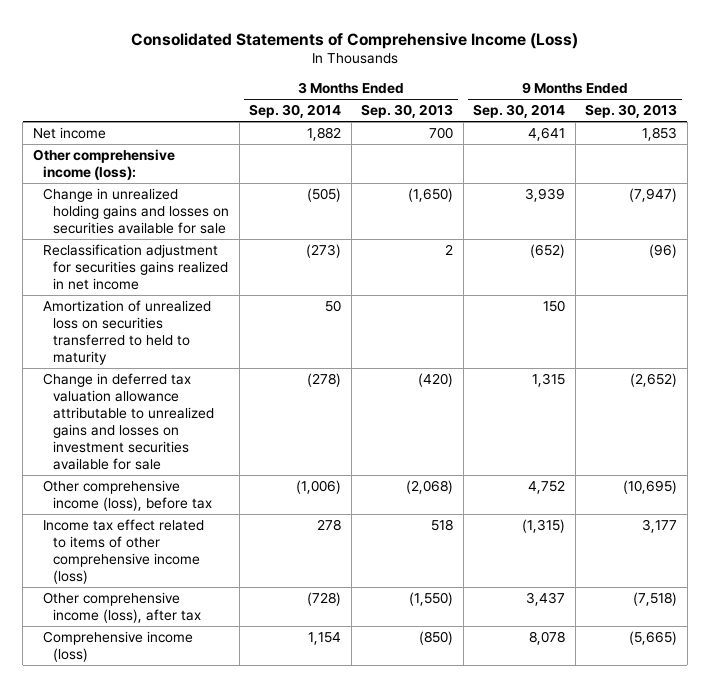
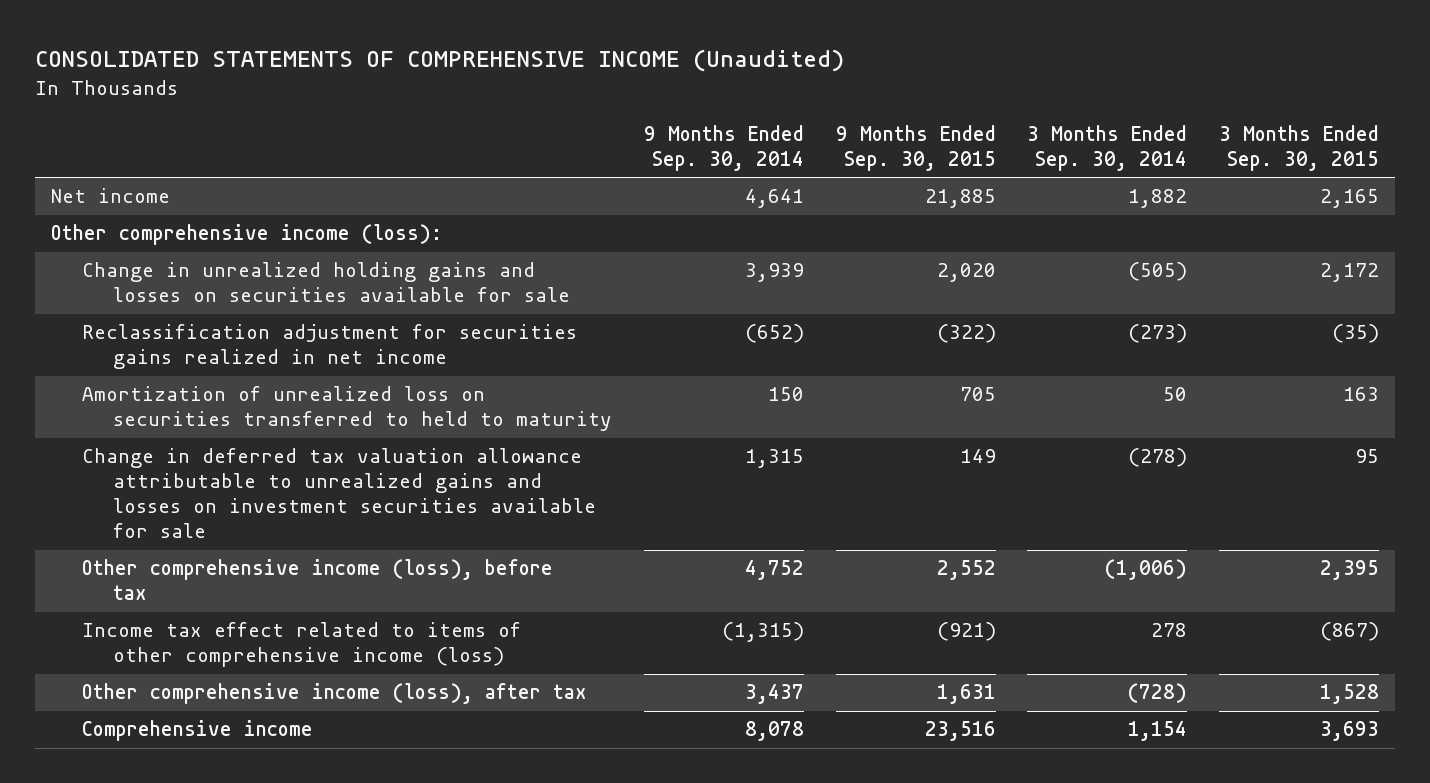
[131,32,579,49] Consolidated Statements of Comprehensive Income (Loss) -> [35,49,845,73] CONSOLIDATED STATEMENTS OF COMPREHENSIVE INCOME (Unaudited)
[361,104,454,119] Sep. 30, 2013 -> none
[585,104,678,119] Sep. 30, 2013 -> none
none -> [835,124,996,171] 9 Months Ended Sep. 30, 2015
none -> [1219,124,1380,171] 3 Months Ended Sep. 30, 2015
[43,630,194,662] Comprehensive income (loss) -> [82,720,314,742] Comprehensive income

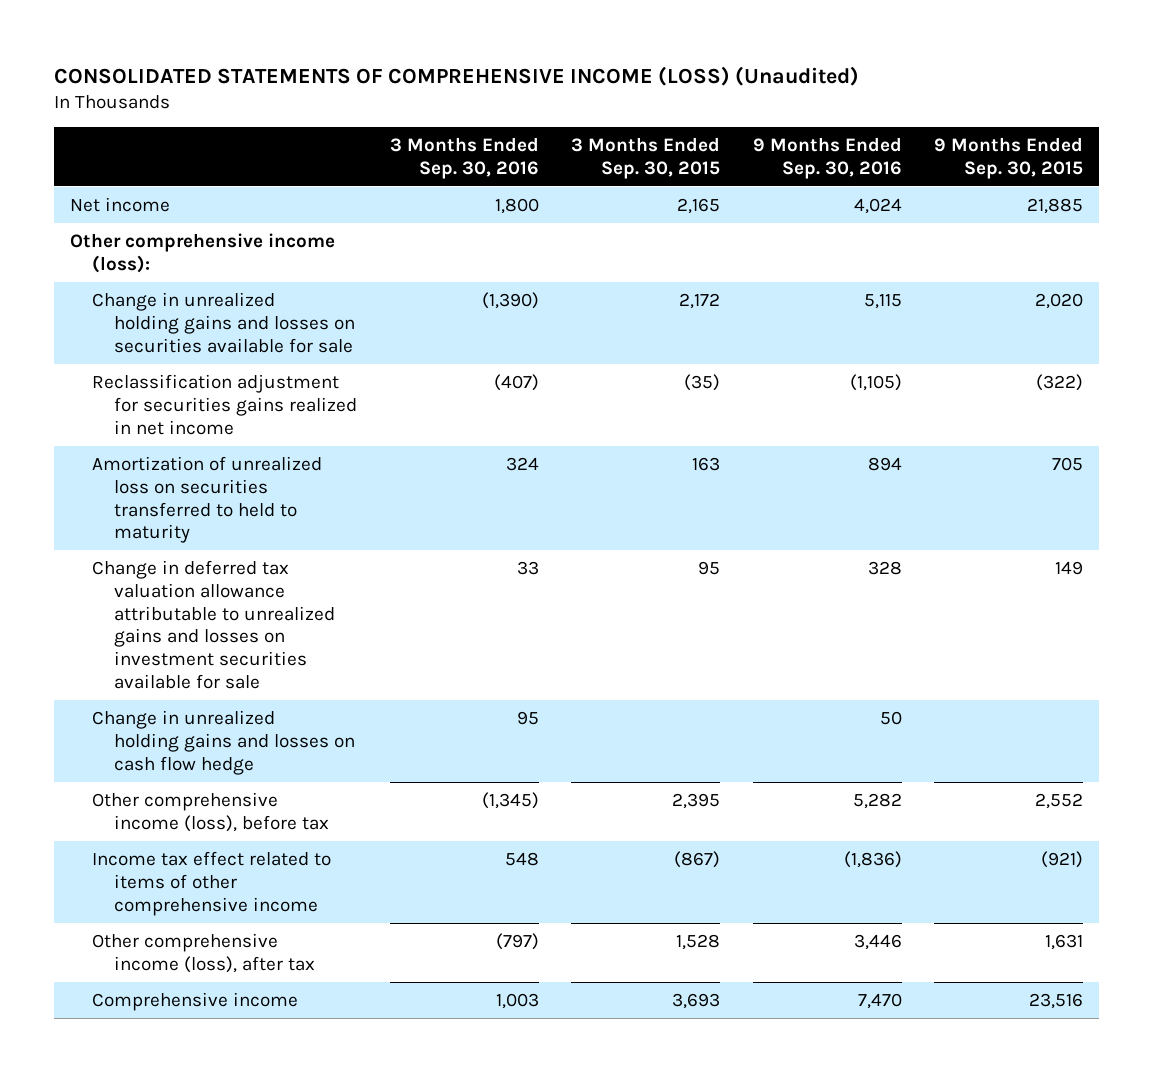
[35,49,845,73] CONSOLIDATED STATEMENTS OF COMPREHENSIVE INCOME (Unaudited) -> [53,65,859,86] CONSOLIDATED STATEMENTS OF COMPREHENSIVE INCOME (LOSS) (Unaudited)
[643,124,804,171] 9 Months Ended Sep. 30, 2014 -> none
[1027,124,1188,171] 3 Months Ended Sep. 30, 2014 -> none
none -> [389,136,539,179] 3 Months Ended Sep. 30, 2016
none -> [752,136,902,179] 9 Months Ended Sep. 30, 2016
none -> [92,709,356,775] Change in unrealized holding gains and losses on cash flow hedge
[82,622,522,668] Income tax effect related to items of other comprehensive income (loss) -> [92,850,332,916] Income tax effect related to items of other comprehensive income

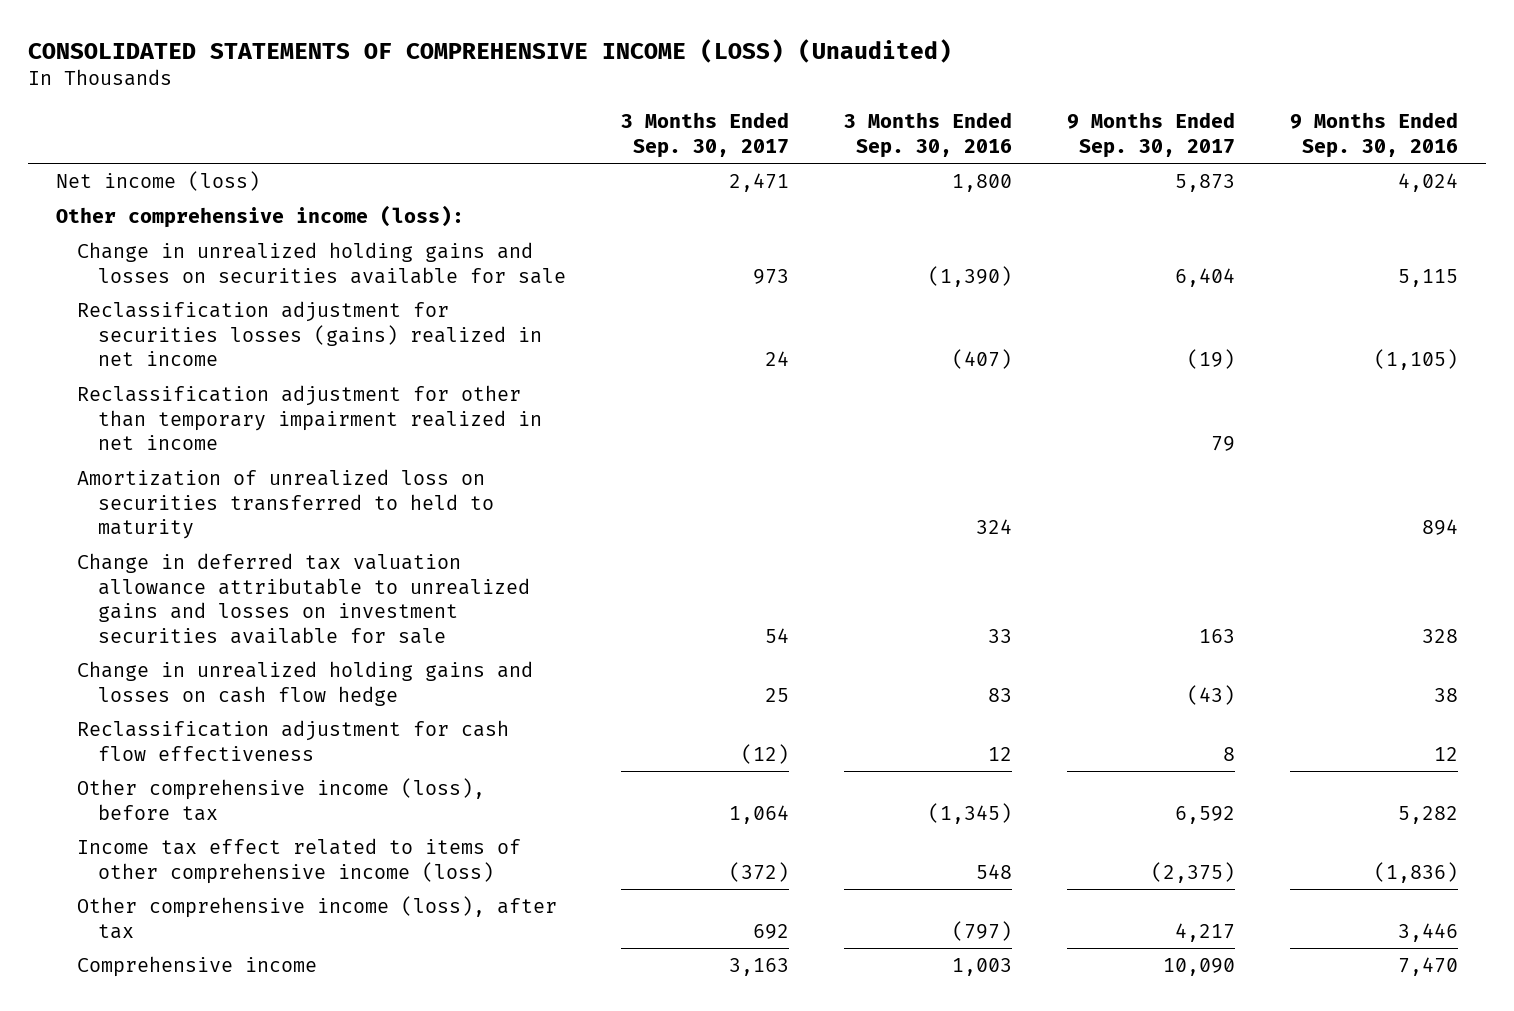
[571,136,721,179] 3 Months Ended Sep. 30, 2015 -> none
[933,136,1083,179] 9 Months Ended Sep. 30, 2015 -> none
none -> [620,112,789,158] 3 Months Ended Sep. 30, 2017
none -> [1067,112,1236,158] 9 Months Ended Sep. 30, 2017
[69,196,170,212] Net income -> [55,171,260,192] Net income (loss)
[92,373,358,435] Reclassification adjustment for securities gains realized in net income -> [76,301,542,367] Reclassification adjustment for securities losses (gains) realized in net income
none -> [76,385,542,451] Reclassification adjustment for other than temporary impairment realized in net income
[516,710,539,725] 95 -> [988,687,1013,702] 83
[879,710,902,725] 50 -> [1434,687,1459,702] 38
none -> [76,720,509,761] Reclassification adjustment for cash flow effectiveness
[92,850,332,916] Income tax effect related to items of other comprehensive income -> [76,838,521,884] Income tax effect related to items of other comprehensive income (loss)

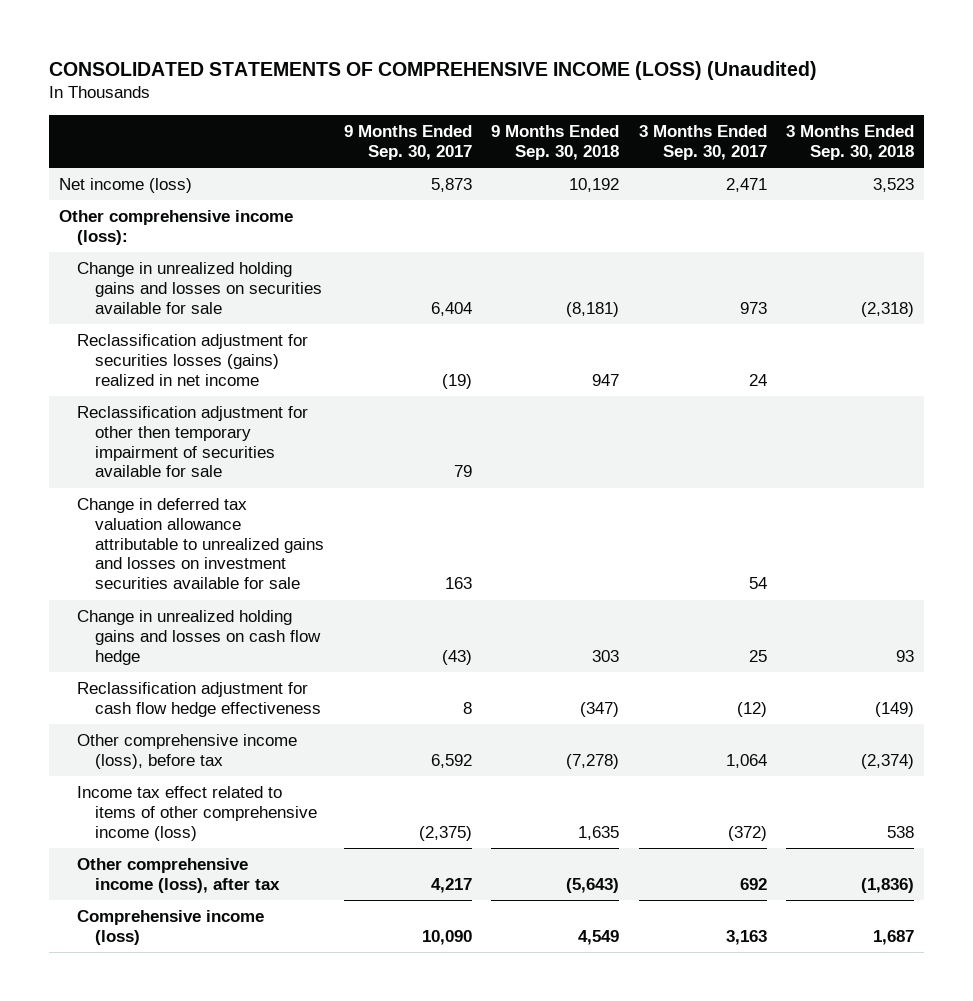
[844,112,1013,158] 3 Months Ended Sep. 30, 2016 -> none
[1290,112,1459,158] 9 Months Ended Sep. 30, 2016 -> none
none -> [491,125,620,161] 9 Months Ended Sep. 30, 2018
none -> [786,125,915,161] 3 Months Ended Sep. 30, 2018
[76,385,542,451] Reclassification adjustment for other than temporary impairment realized in net income -> none
[76,469,494,540] Amortization of unrealized loss on securities transferred to held to maturity -> none
none -> [77,406,309,478] Reclassification adjustment for other then temporary impairment of securities available for sale
[76,720,509,761] Reclassification adjustment for cash flow effectiveness -> [77,682,322,717] Reclassification adjustment for cash flow hedge effectiveness
[76,956,317,978] Comprehensive income -> [77,910,265,945] Comprehensive income (loss)

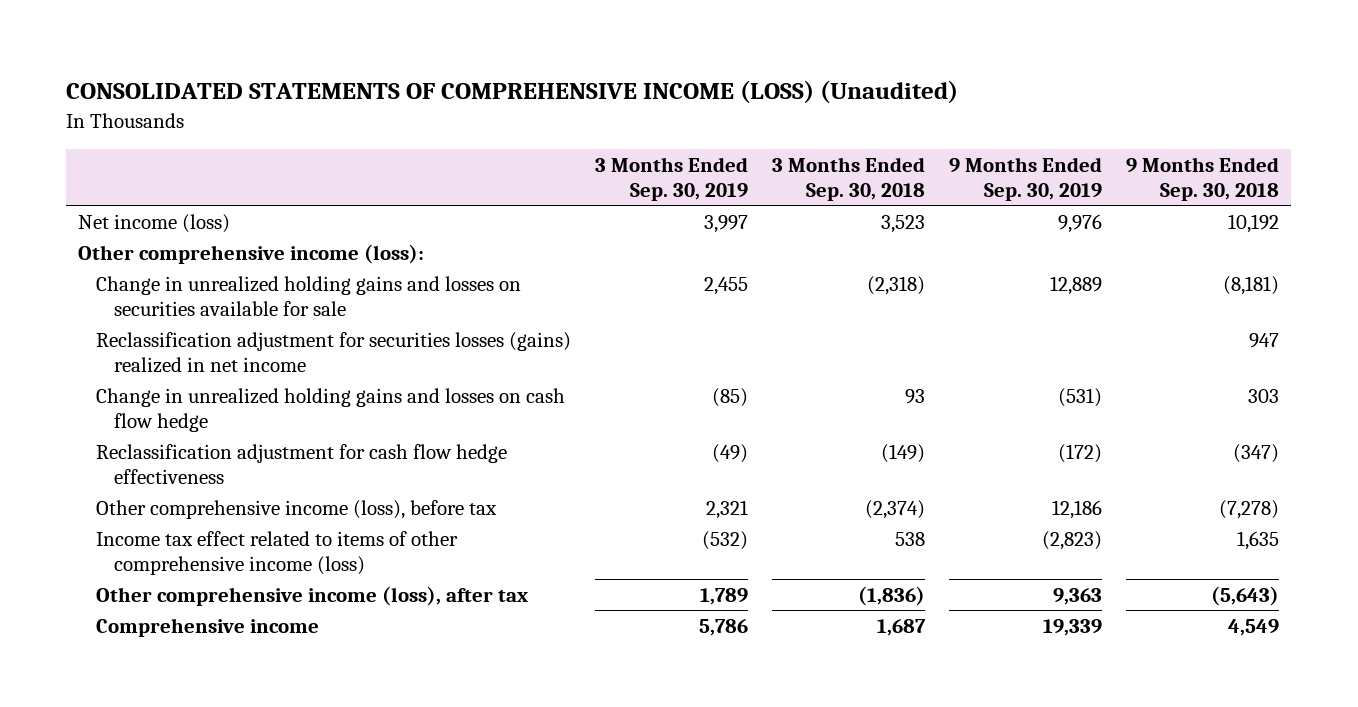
[343,125,472,161] 9 Months Ended Sep. 30, 2017 -> none
[638,125,767,161] 3 Months Ended Sep. 30, 2017 -> none
none -> [595,157,749,201] 3 Months Ended Sep. 30, 2019
none -> [949,157,1103,201] 9 Months Ended Sep. 30, 2019
[77,406,309,478] Reclassification adjustment for other then temporary impairment of securities available for sale -> none
[77,498,325,590] Change in deferred tax valuation allowance attributable to unrealized gains and losses on investment securities available for sale -> none
[77,910,265,945] Comprehensive income (loss) -> [96,617,320,637] Comprehensive income

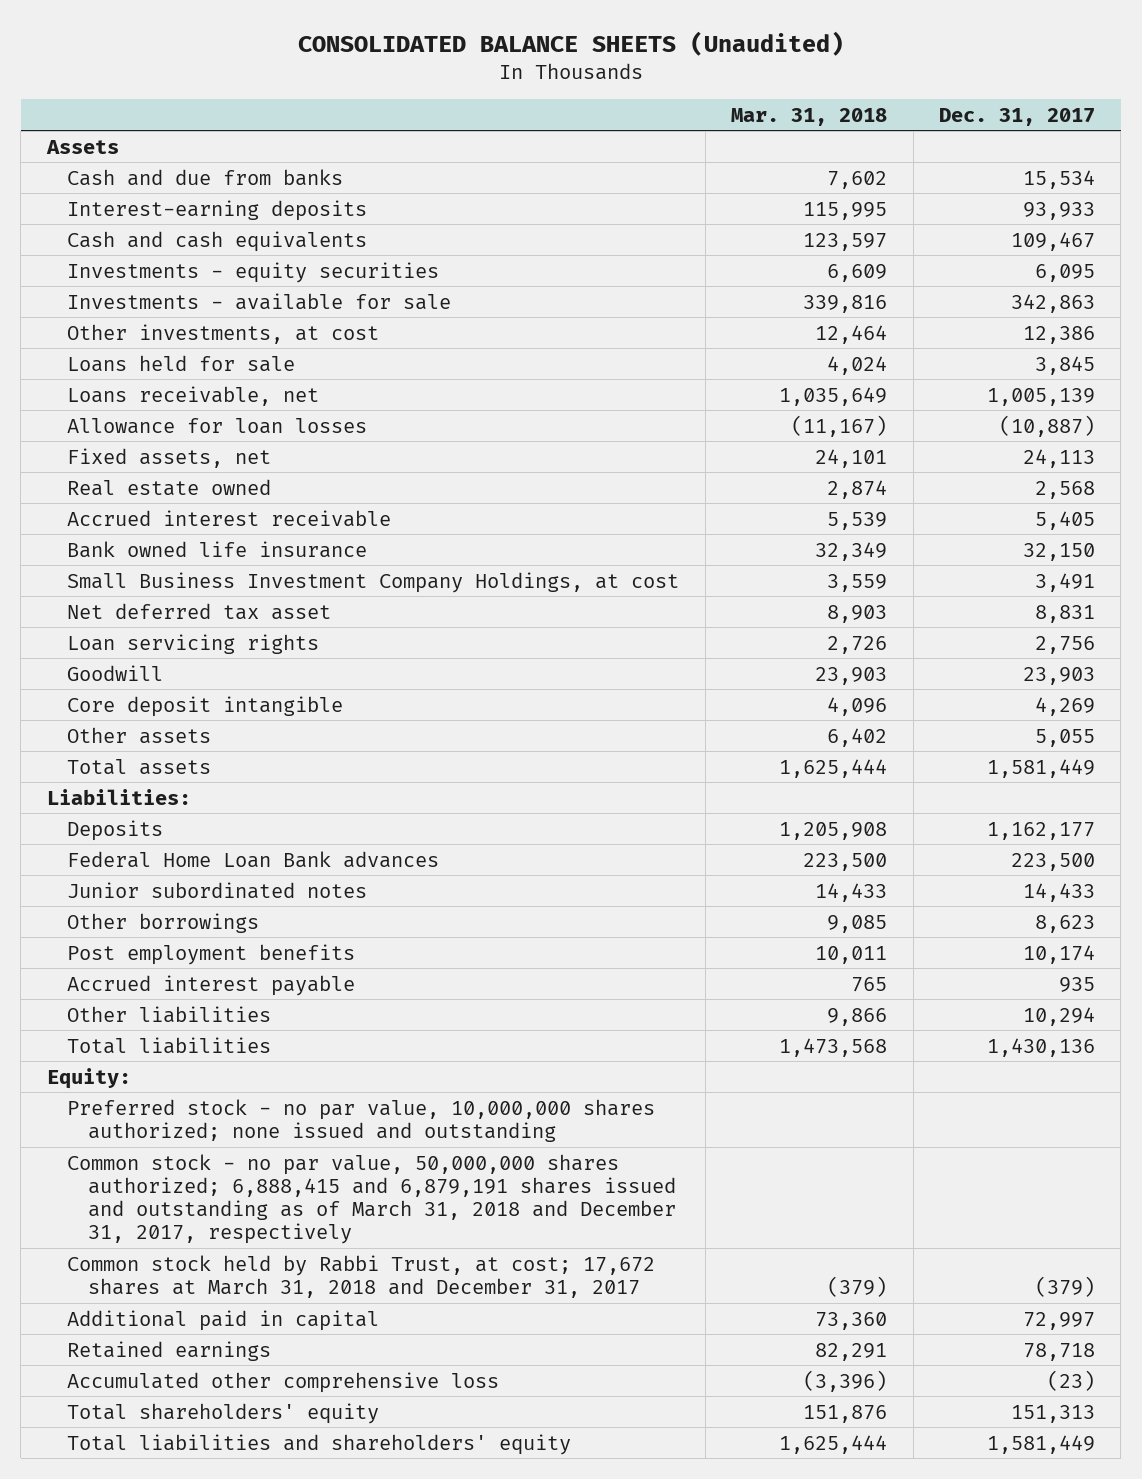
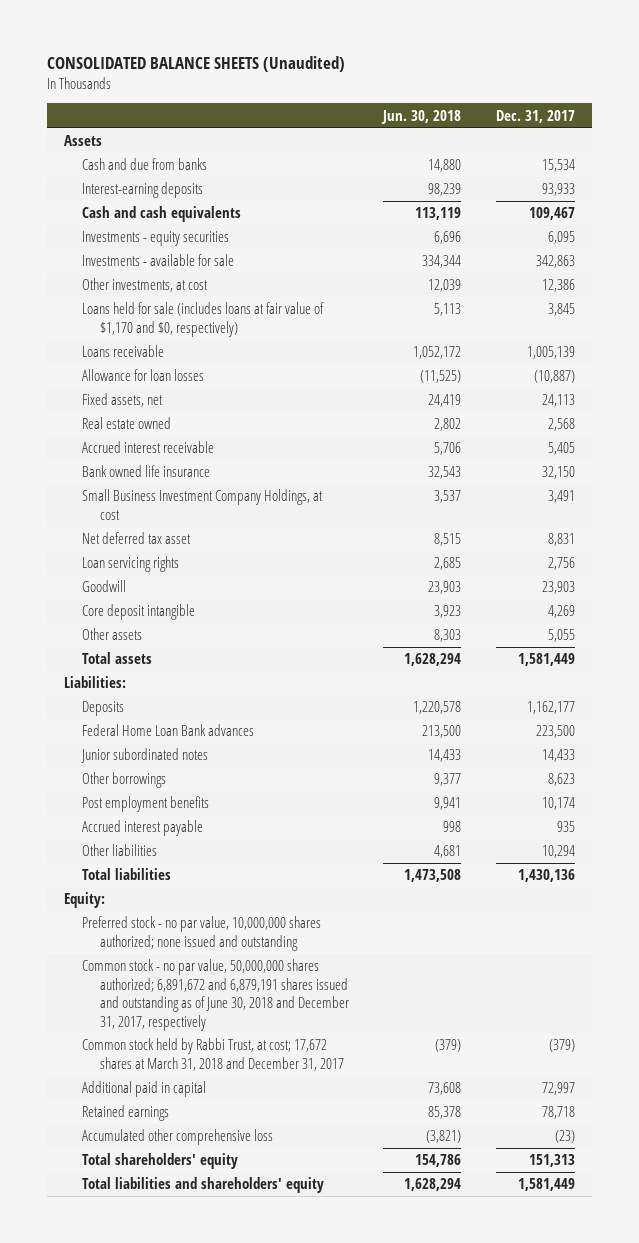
[731,107,888,126] Mar. 31, 2018 -> none
none -> [381,109,462,124] Jun. 30, 2018
[67,354,296,372] Loans held for sale -> [81,302,324,337] Loans held for sale (includes loans at fair value of $1,170 and $0, respectively)
[67,385,320,406] Loans receivable, net -> [81,345,164,358] Loans receivable
[67,1153,677,1245] Common stock - no par value, 50,000,000 shares authorized; 6,888,415 and 6,879,191 shares issued and outstanding as of March 31, 2018 and December 31, 2017, respectively -> [81,959,349,1031] Common stock - no par value, 50,000,000 shares authorized; 6,891,672 and 6,879,191 shares issued and outstanding as of June 30, 2018 and December 31, 2017, respectively

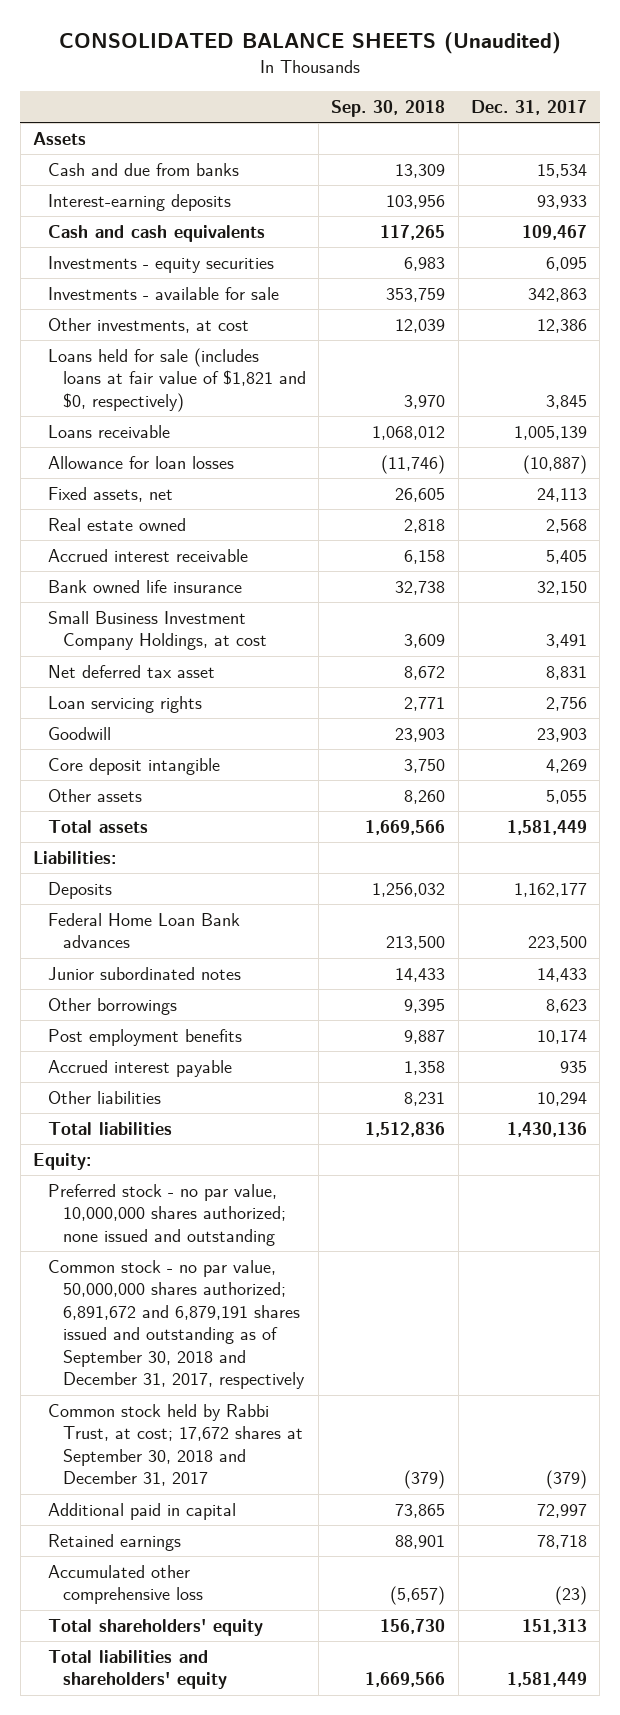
[381,109,462,124] Jun. 30, 2018 -> none
none -> [331,99,446,117] Sep. 30, 2018
[81,302,324,337] Loans held for sale (includes loans at fair value of $1,170 and $0, respectively) -> [47,347,307,412] Loans held for sale (includes loans at fair value of $1,821 and $0, respectively)
[81,959,349,1031] Common stock - no par value, 50,000,000 shares authorized; 6,891,672 and 6,879,191 shares issued and outstanding as of June 30, 2018 and December 31, 2017, respectively -> [47,1259,306,1390] Common stock - no par value, 50,000,000 shares authorized; 6,891,672 and 6,879,191 shares issued and outstanding as of September 30, 2018 and December 31, 2017, respectively
[81,1038,344,1071] Common stock held by Rabbi Trust, at cost; 17,672 shares at March 31, 2018 and December 31, 2017 -> [47,1403,304,1487] Common stock held by Rabbi Trust, at cost; 17,672 shares at September 30, 2018 and December 31, 2017

